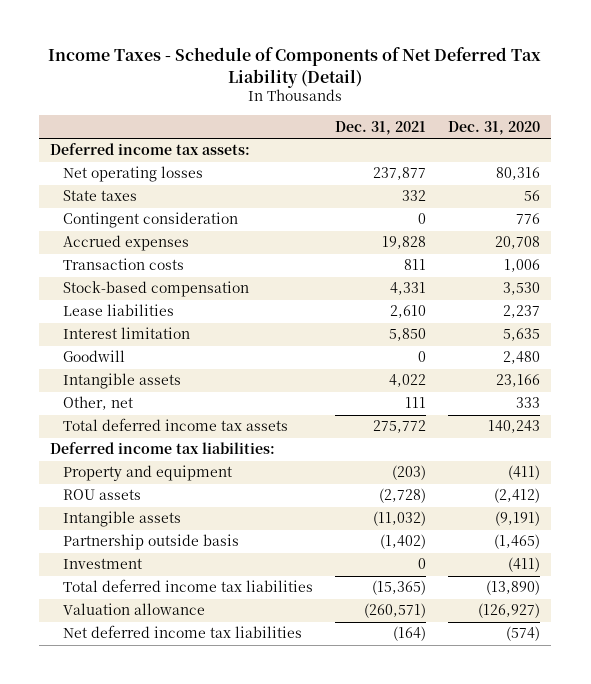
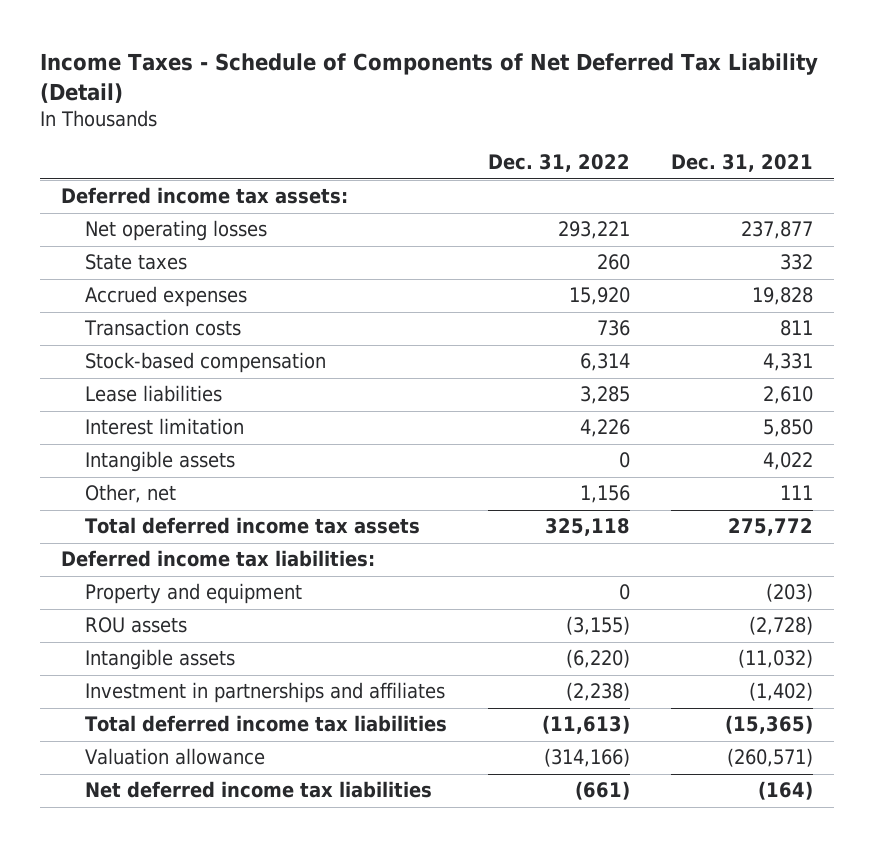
[448,120,541,135] Dec. 31, 2020 -> none
none -> [487,154,630,173] Dec. 31, 2022
[63,212,239,229] Contingent consideration -> none
[63,350,126,363] Goodwill -> none
[63,534,240,551] Partnership outside basis -> none
[63,558,143,570] Investment -> [84,682,445,704] Investment in partnerships and affiliates
[418,558,427,570] 0 -> [749,682,814,702] (1,402)

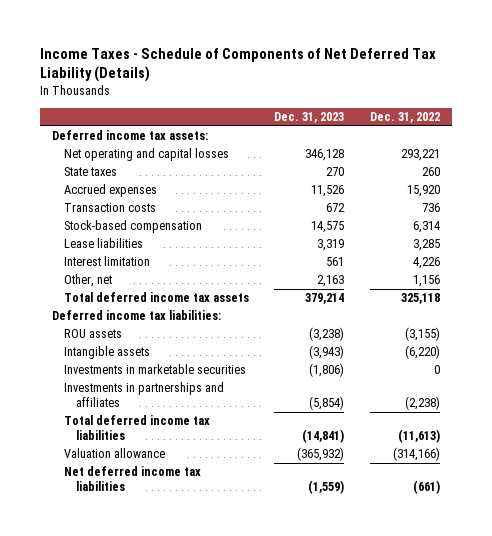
[40,53,819,104] Income Taxes - Schedule of Components of Net Deferred Tax Liability (Detail) -> [39,48,436,83] Income Taxes - Schedule of Components of Net Deferred Tax Liability (Details)
[671,154,814,173] Dec. 31, 2021 -> none
none -> [274,112,345,124] Dec. 31, 2023
[84,220,267,242] Net operating losses -> [64,148,230,162] Net operating and capital losses
[84,451,235,473] Intangible assets -> none
[84,583,302,605] Property and equipment -> none
none -> [64,364,247,375] Investments in marketable securities
[84,682,445,704] Investment in partnerships and affiliates -> [64,382,225,408] Investments in partnerships and affiliates

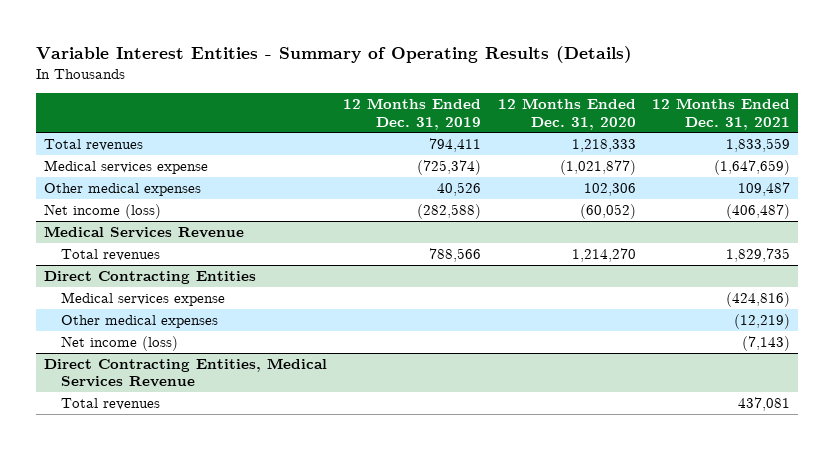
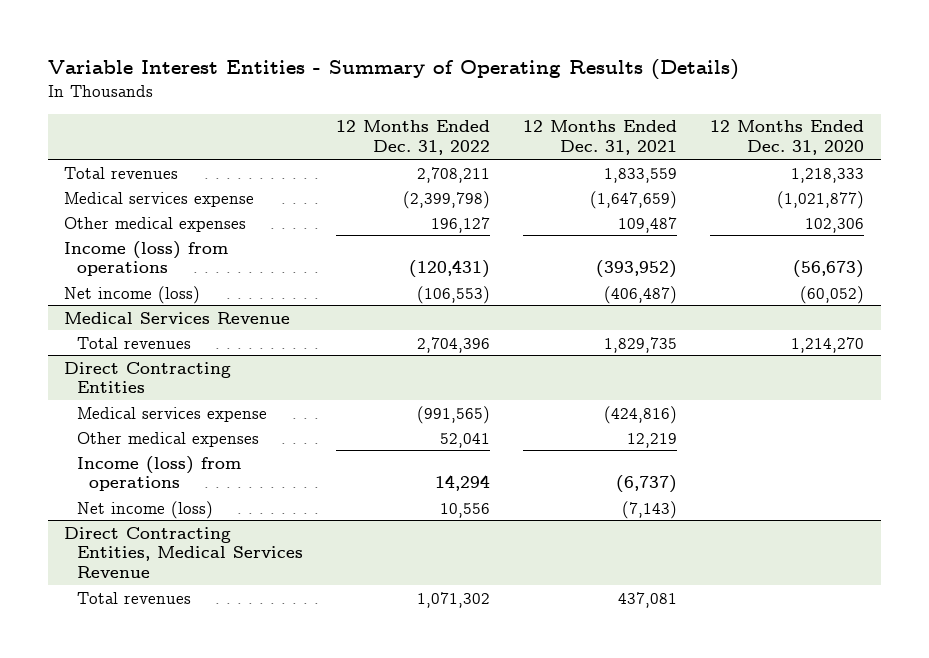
[343,98,482,130] 12 Months Ended Dec. 31, 2019 -> none
none -> [336,120,491,156] 12 Months Ended Dec. 31, 2022
none -> [64,240,229,277] Income (loss) from operations
[733,313,790,329] (12,219) -> [627,432,678,448] 12,219
none -> [76,455,241,492] Income (loss) from operations

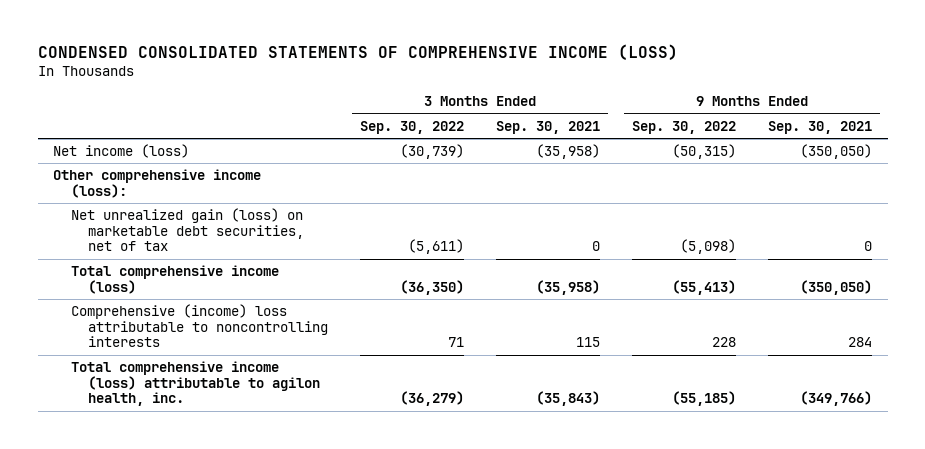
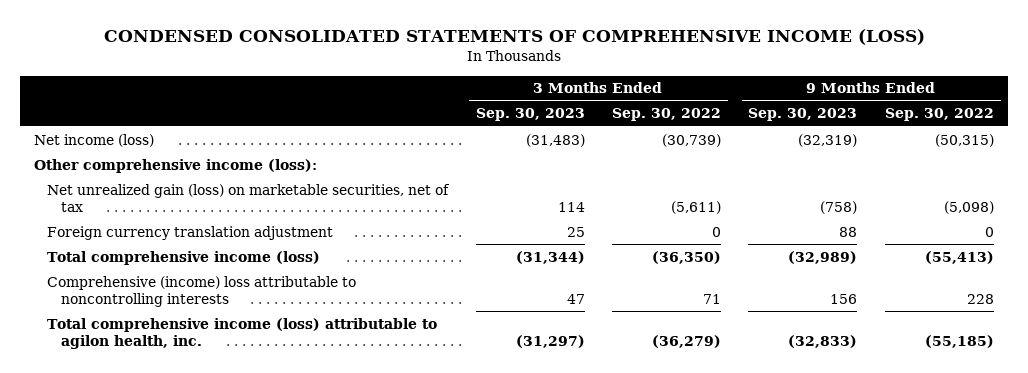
[496,120,601,134] Sep. 30, 2021 -> none
[767,120,872,134] Sep. 30, 2021 -> none
none -> [475,108,585,122] Sep. 30, 2023
none -> [748,108,858,122] Sep. 30, 2023
[70,208,305,252] Net unrealized gain (loss) on marketable debt securities, net of tax -> [47,183,451,212] Net unrealized gain (loss) on marketable securities, net of tax
none -> [47,225,334,240] Foreign currency translation adjustment

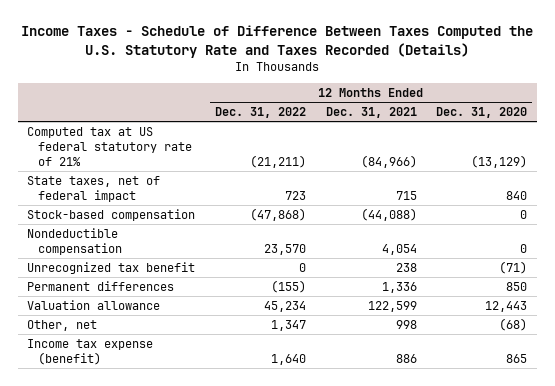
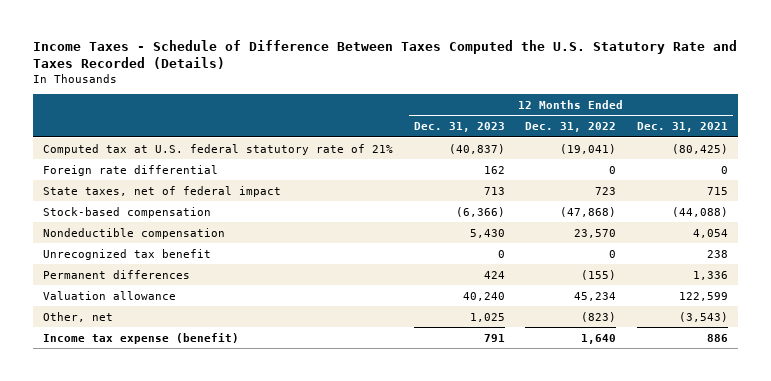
[436,106,528,118] Dec. 31, 2020 -> none
none -> [413,122,505,133] Dec. 31, 2023
[27,126,192,167] Computed tax at US federal statutory rate of 21% -> [43,143,394,155] Computed tax at U.S. federal statutory rate of 21%
[250,155,307,169] (21,211) -> [560,143,617,154] (19,041)
[360,155,417,169] (84,966) -> [671,143,728,154] (80,425)
none -> [43,164,219,176] Foreign rate differential
[271,319,307,331] 1,347 -> [581,311,617,322] (823)
[395,319,417,329] 998 -> [678,311,728,322] (3,543)

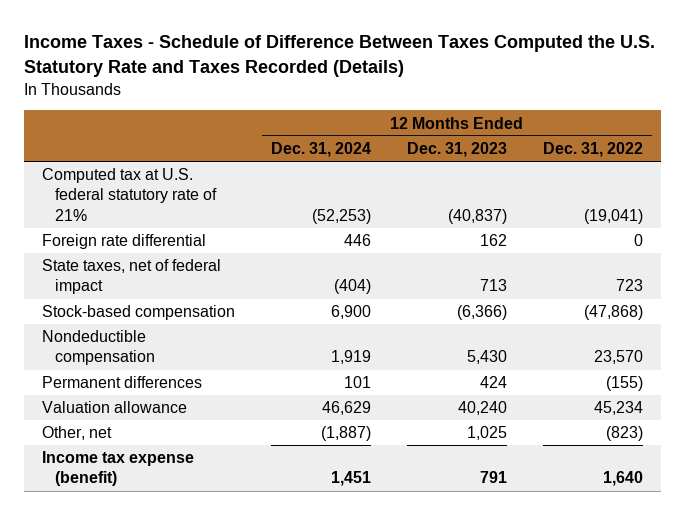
[636,122,728,133] Dec. 31, 2021 -> none
none -> [270,141,371,157] Dec. 31, 2024
[43,248,212,260] Unrecognized tax benefit -> none

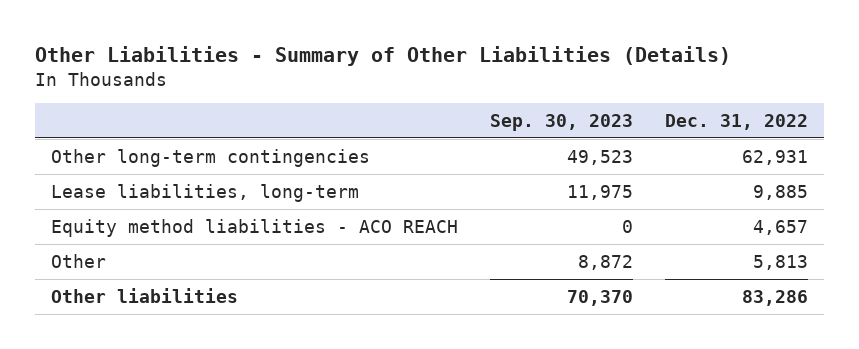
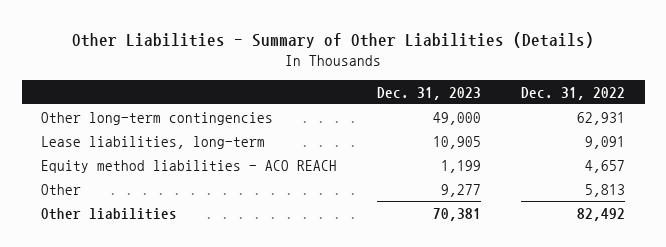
[489,113,633,131] Sep. 30, 2023 -> none
none -> [377,86,482,100] Dec. 31, 2023
[752,184,808,200] 9,885 -> [584,135,625,149] 9,091
[741,289,808,306] 83,286 -> [576,207,625,221] 82,492

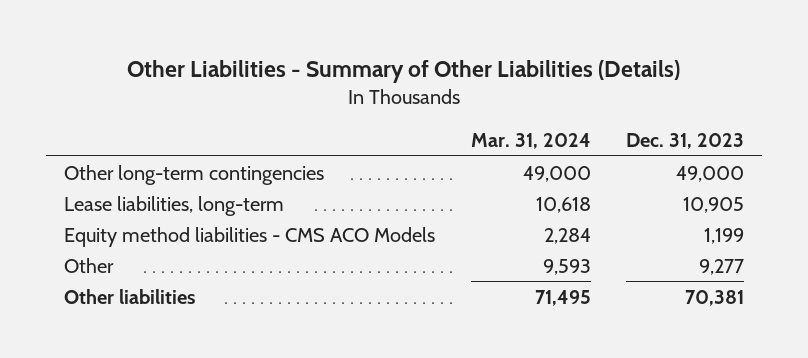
[520,86,625,100] Dec. 31, 2022 -> none
none -> [470,132,591,149] Mar. 31, 2024
[41,159,338,173] Equity method liabilities - ACO REACH -> [63,226,435,247] Equity method liabilities - CMS ACO Models

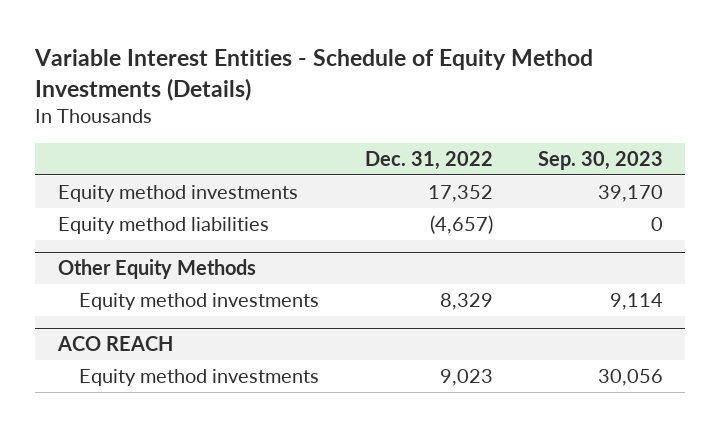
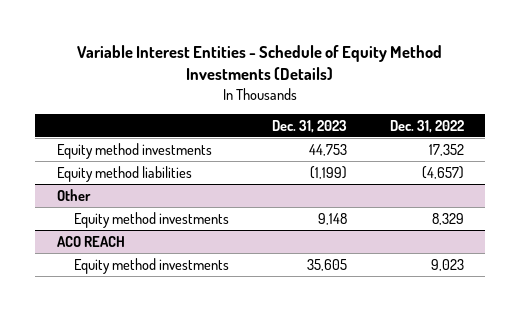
[537,151,663,171] Sep. 30, 2023 -> none
none -> [272,119,348,133] Dec. 31, 2023
[57,258,256,279] Other Equity Methods -> [56,188,91,201] Other

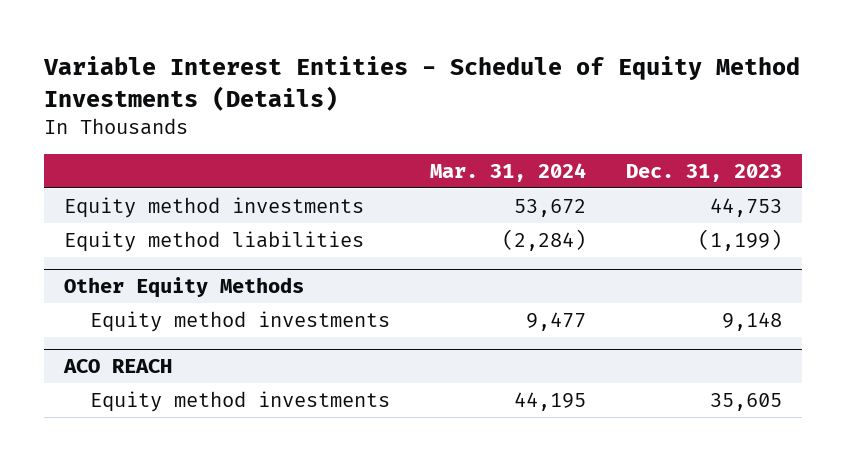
[390,119,465,133] Dec. 31, 2022 -> none
none -> [429,162,586,182] Mar. 31, 2024
[56,188,91,201] Other -> [64,277,305,299] Other Equity Methods

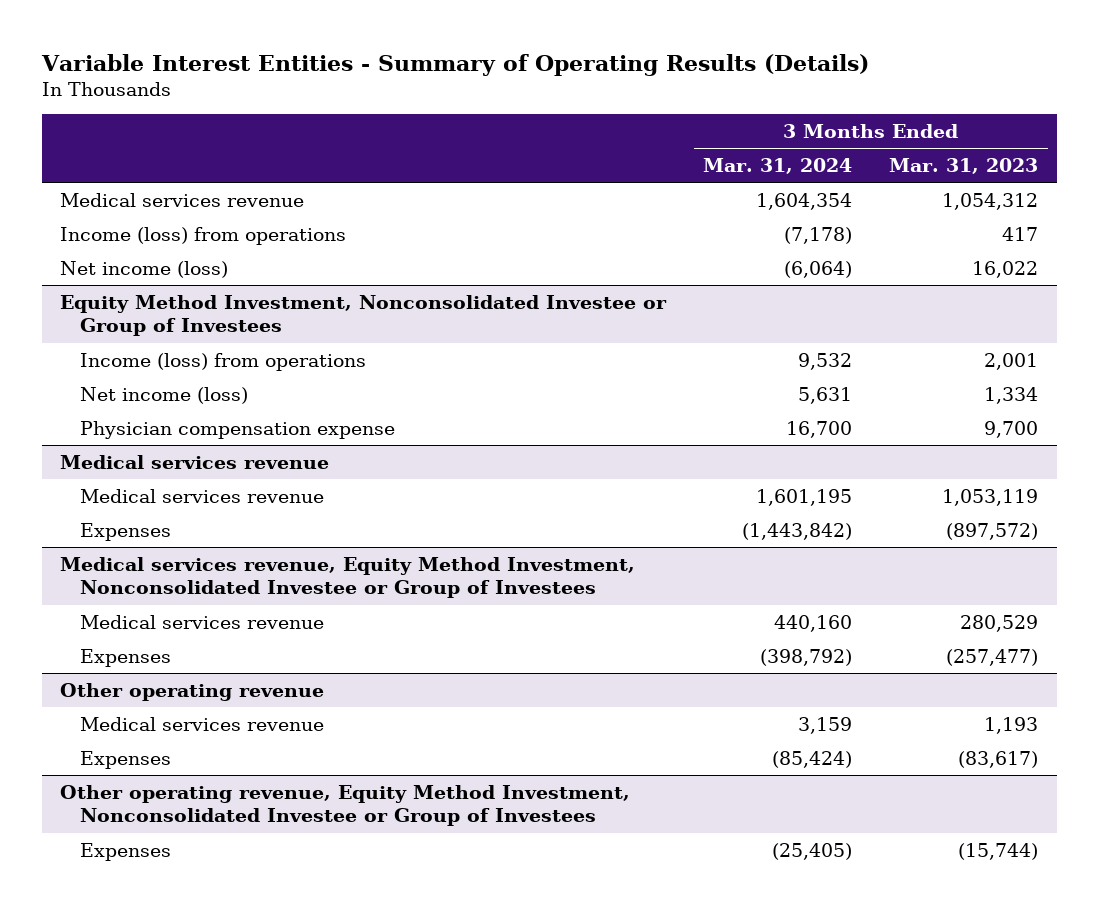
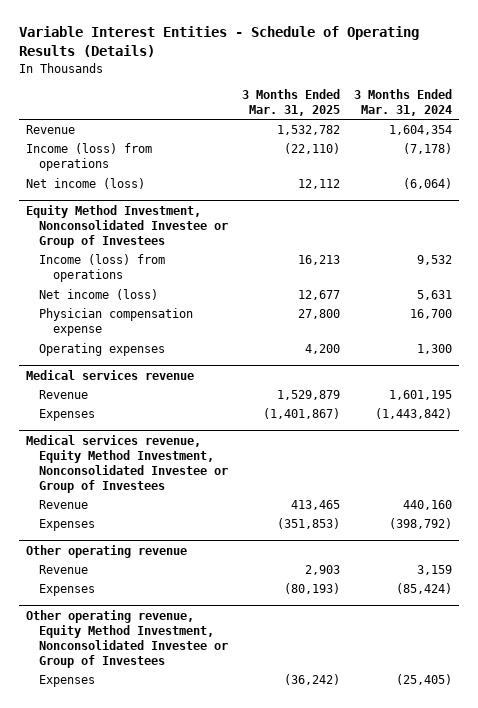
[40,53,869,76] Variable Interest Entities - Summary of Operating Results (Details) -> [18,26,419,58] Variable Interest Entities - Schedule of Operating Results (Details)
[889,157,1039,174] Mar. 31, 2023 -> none
none -> [242,88,341,116] 3 Months Ended Mar. 31, 2025
[60,192,305,207] Medical services revenue -> [25,125,75,135] Revenue
none -> [39,343,166,357] Operating expenses
[79,488,324,503] Medical services revenue -> [39,390,89,400] Revenue
[79,614,324,629] Medical services revenue -> [39,500,89,510] Revenue
[79,716,324,731] Medical services revenue -> [39,565,89,575] Revenue

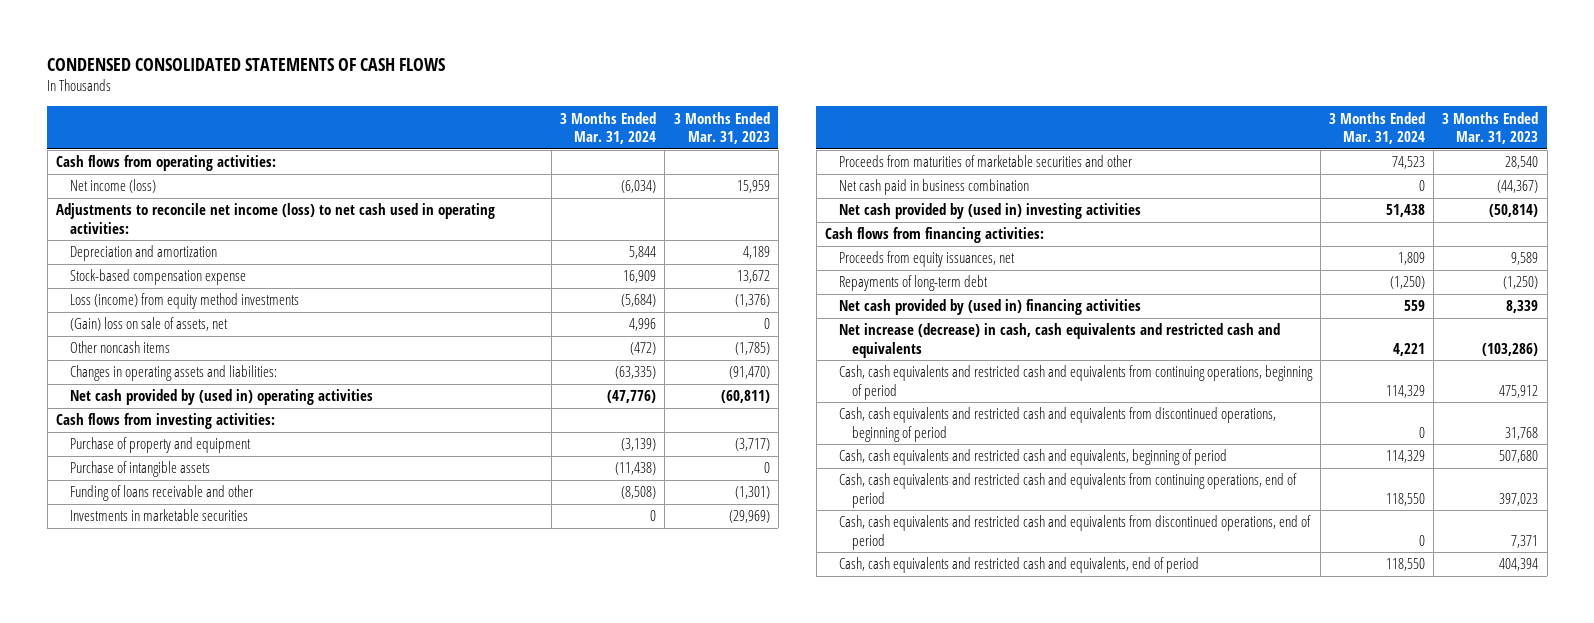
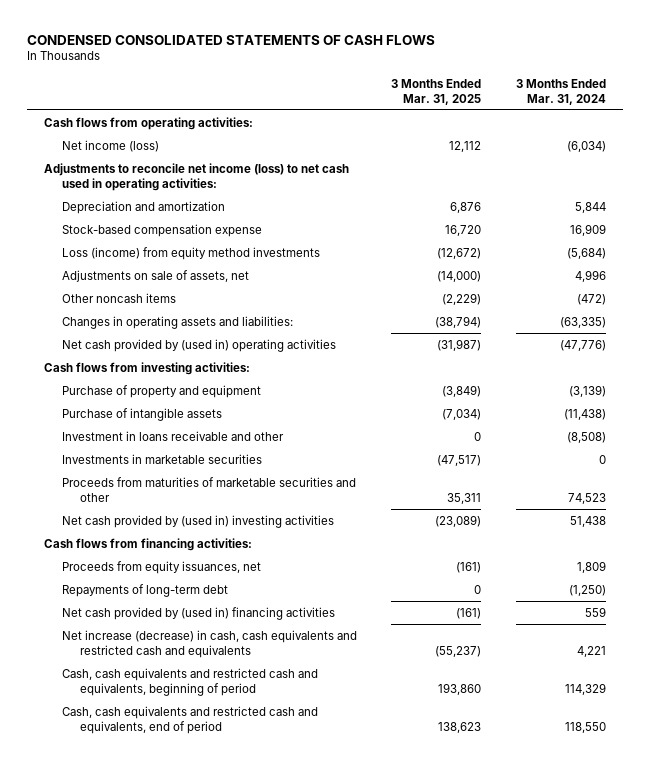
[673,111,770,145] 3 Months Ended Mar. 31, 2023 -> none
none -> [391,78,482,105] 3 Months Ended Mar. 31, 2025
[69,317,228,332] (Gain) loss on sale of assets, net -> [62,269,250,282] Adjustments on sale of assets, net
[69,485,253,502] Funding of loans receivable and other -> [62,430,285,441] Investment in loans receivable and other
[838,179,1029,196] Net cash paid in business combination -> none
[838,365,1313,400] Cash, cash equivalents and restricted cash and equivalents from continuing operations, beginning of period -> none
[838,407,1276,442] Cash, cash equivalents and restricted cash and equivalents from discontinued operations, beginning of period -> none
[838,473,1297,508] Cash, cash equivalents and restricted cash and equivalents from continuing operations, end of period -> none
[838,515,1311,550] Cash, cash equivalents and restricted cash and equivalents from discontinued operations, end of period -> none

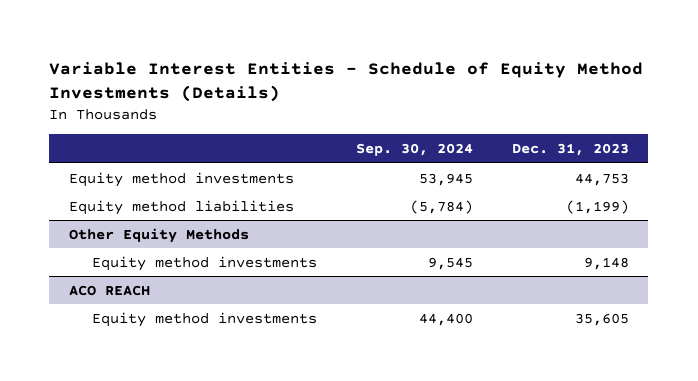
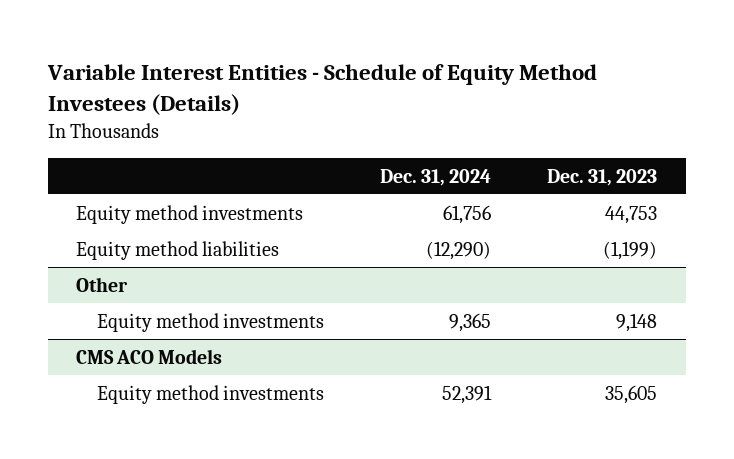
[49,61,644,102] Variable Interest Entities - Schedule of Equity Method Investments (Details) -> [47,63,598,115] Variable Interest Entities - Schedule of Equity Method Investees (Details)
[355,143,473,157] Sep. 30, 2024 -> none
none -> [380,168,492,186] Dec. 31, 2024
[68,227,249,243] Other Equity Methods -> [76,276,129,292] Other
[68,284,150,296] ACO REACH -> none
none -> [76,348,223,364] CMS ACO Models

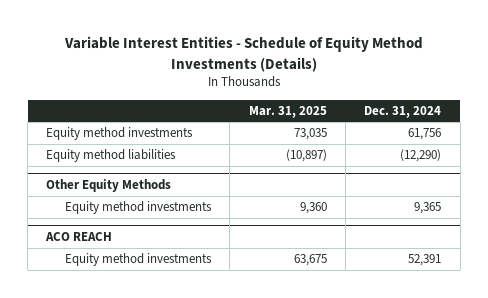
[47,63,598,115] Variable Interest Entities - Schedule of Equity Method Investees (Details) -> [63,36,423,72] Variable Interest Entities - Schedule of Equity Method Investments (Details)
[547,168,658,186] Dec. 31, 2023 -> none
none -> [248,105,327,118] Mar. 31, 2025
[76,276,129,292] Other -> [46,178,172,192] Other Equity Methods
[76,348,223,364] CMS ACO Models -> none
none -> [45,231,113,241] ACO REACH

